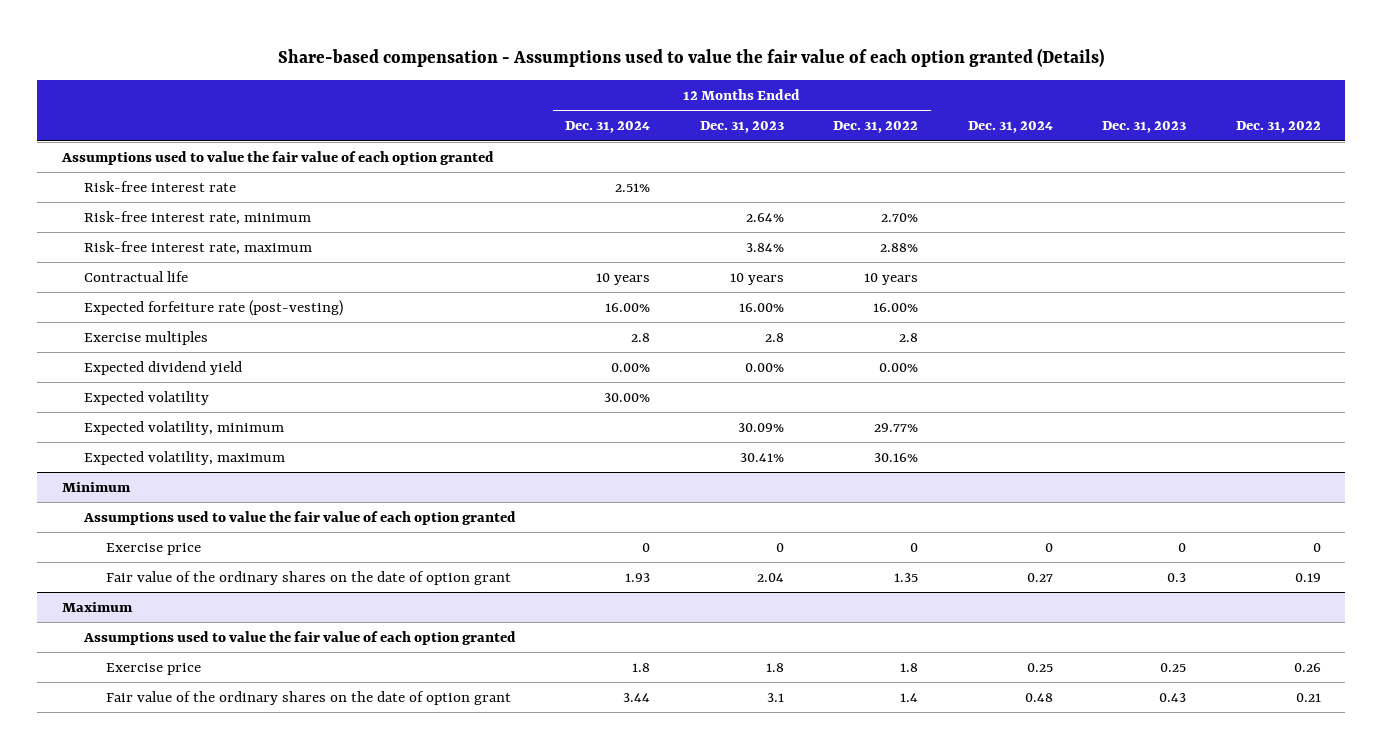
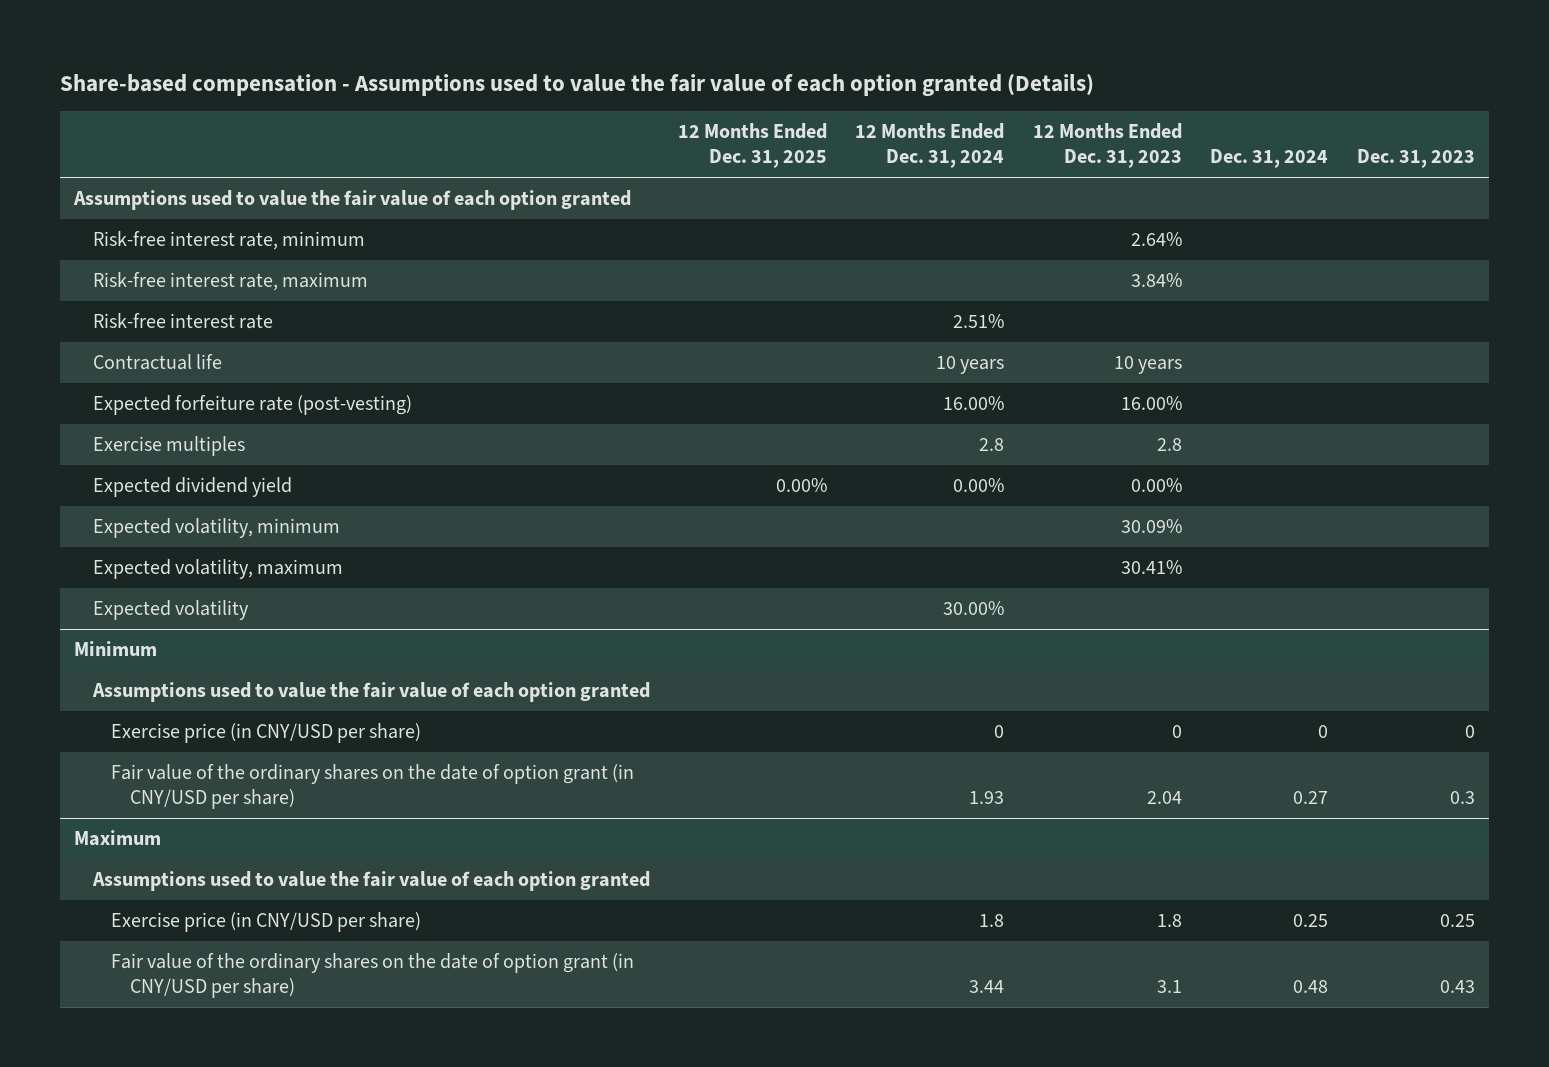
[833,121,919,134] Dec. 31, 2022 -> none
[1235,121,1321,134] Dec. 31, 2022 -> none
none -> [678,122,828,169] 12 Months Ended Dec. 31, 2025
[83,180,236,192] Risk-free interest rate -> [92,313,273,330] Risk-free interest rate
[83,390,209,405] Expected volatility -> [92,600,249,621] Expected volatility
[105,542,201,555] Exercise price -> [111,723,422,744] Exercise price (in CNY/USD per share)
[105,570,511,585] Fair value of the ordinary shares on the date of option grant -> [111,764,635,810] Fair value of the ordinary shares on the date of option grant (in CNY/USD per share)
[105,662,201,675] Exercise price -> [111,912,422,933] Exercise price (in CNY/USD per share)
[105,690,511,705] Fair value of the ordinary shares on the date of option grant -> [111,953,635,999] Fair value of the ordinary shares on the date of option grant (in CNY/USD per share)

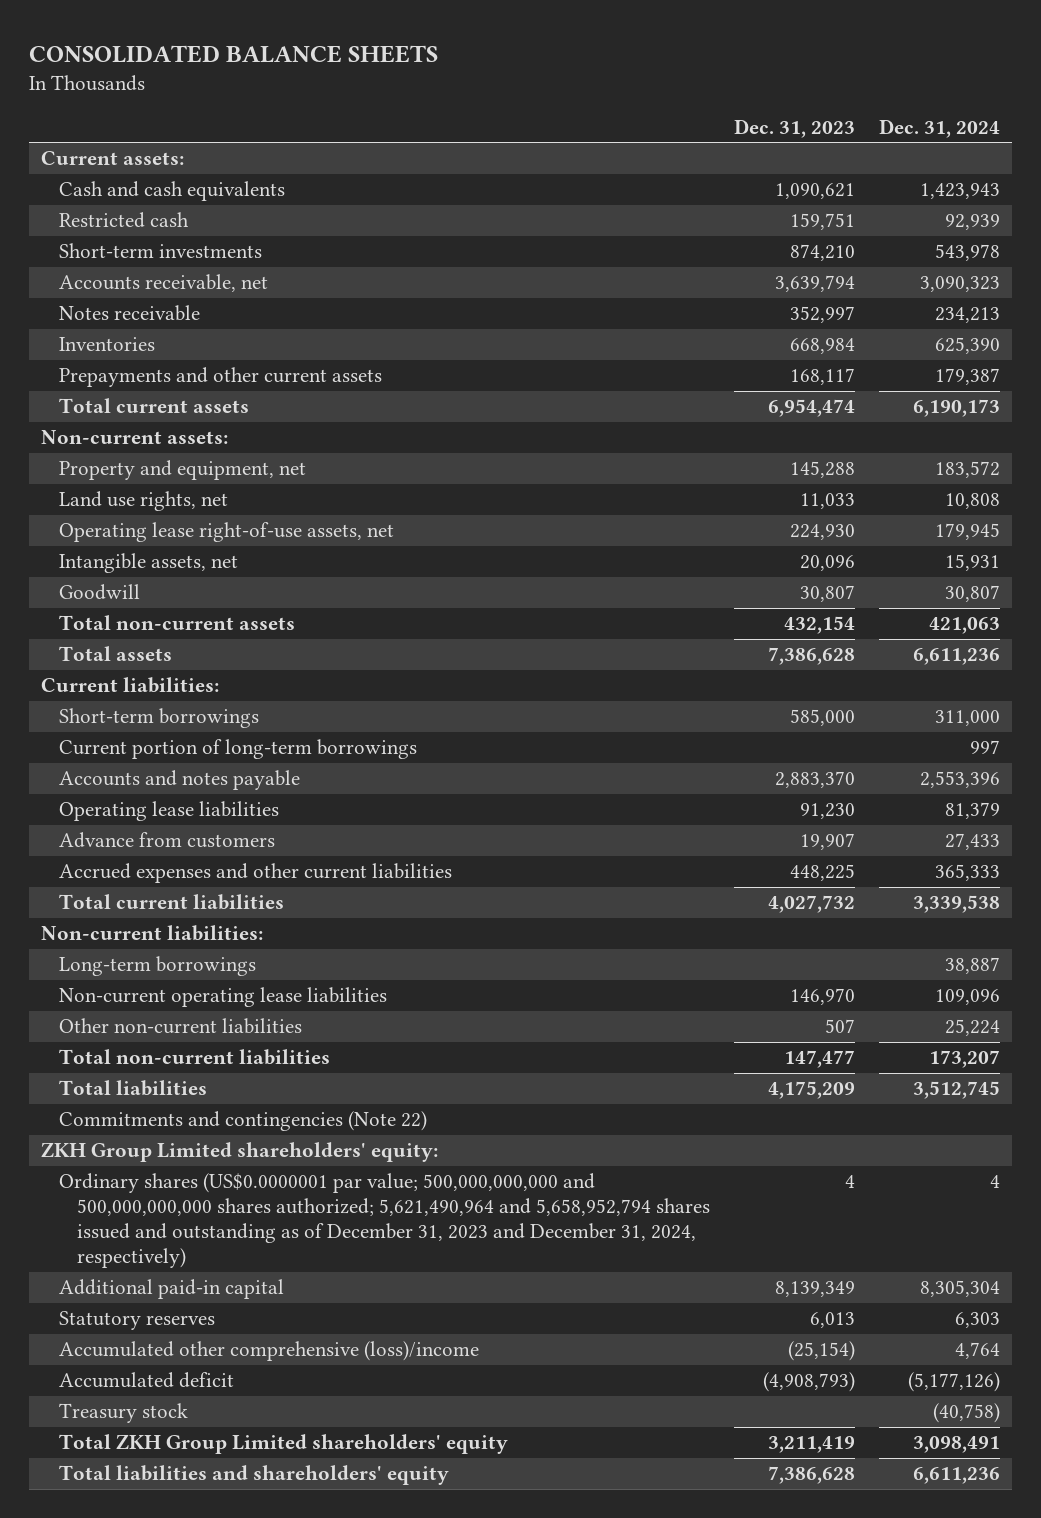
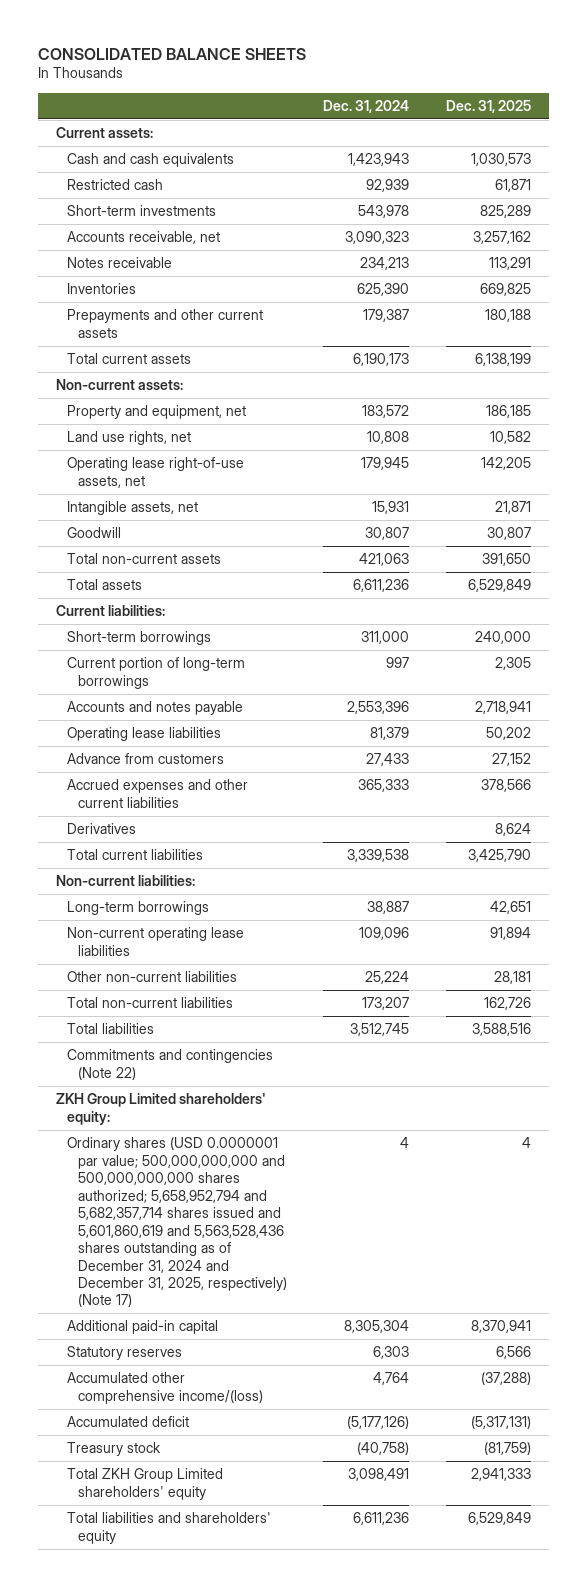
[733,118,855,138] Dec. 31, 2023 -> none
none -> [445,99,531,113] Dec. 31, 2025
none -> [66,823,136,835] Derivatives
[58,1173,710,1269] Ordinary shares (US$0.0000001 par value; 500,000,000,000 and 500,000,000,000 shares authorized; 5,621,490,964 and 5,658,952,794 shares issued and outstanding as of December 31, 2023 and December 31, 2024, respectively) -> [66,1137,287,1308] Ordinary shares (USD 0.0000001 par value; 500,000,000,000 and 500,000,000,000 shares authorized; 5,658,952,794 and 5,682,357,714 shares issued and 5,601,860,619 and 5,563,528,436 shares outstanding as of December 31, 2024 and December 31, 2025, respectively) (Note 17)
[58,1341,479,1362] Accumulated other comprehensive (loss)/income -> [66,1372,263,1404] Accumulated other comprehensive income/(loss)

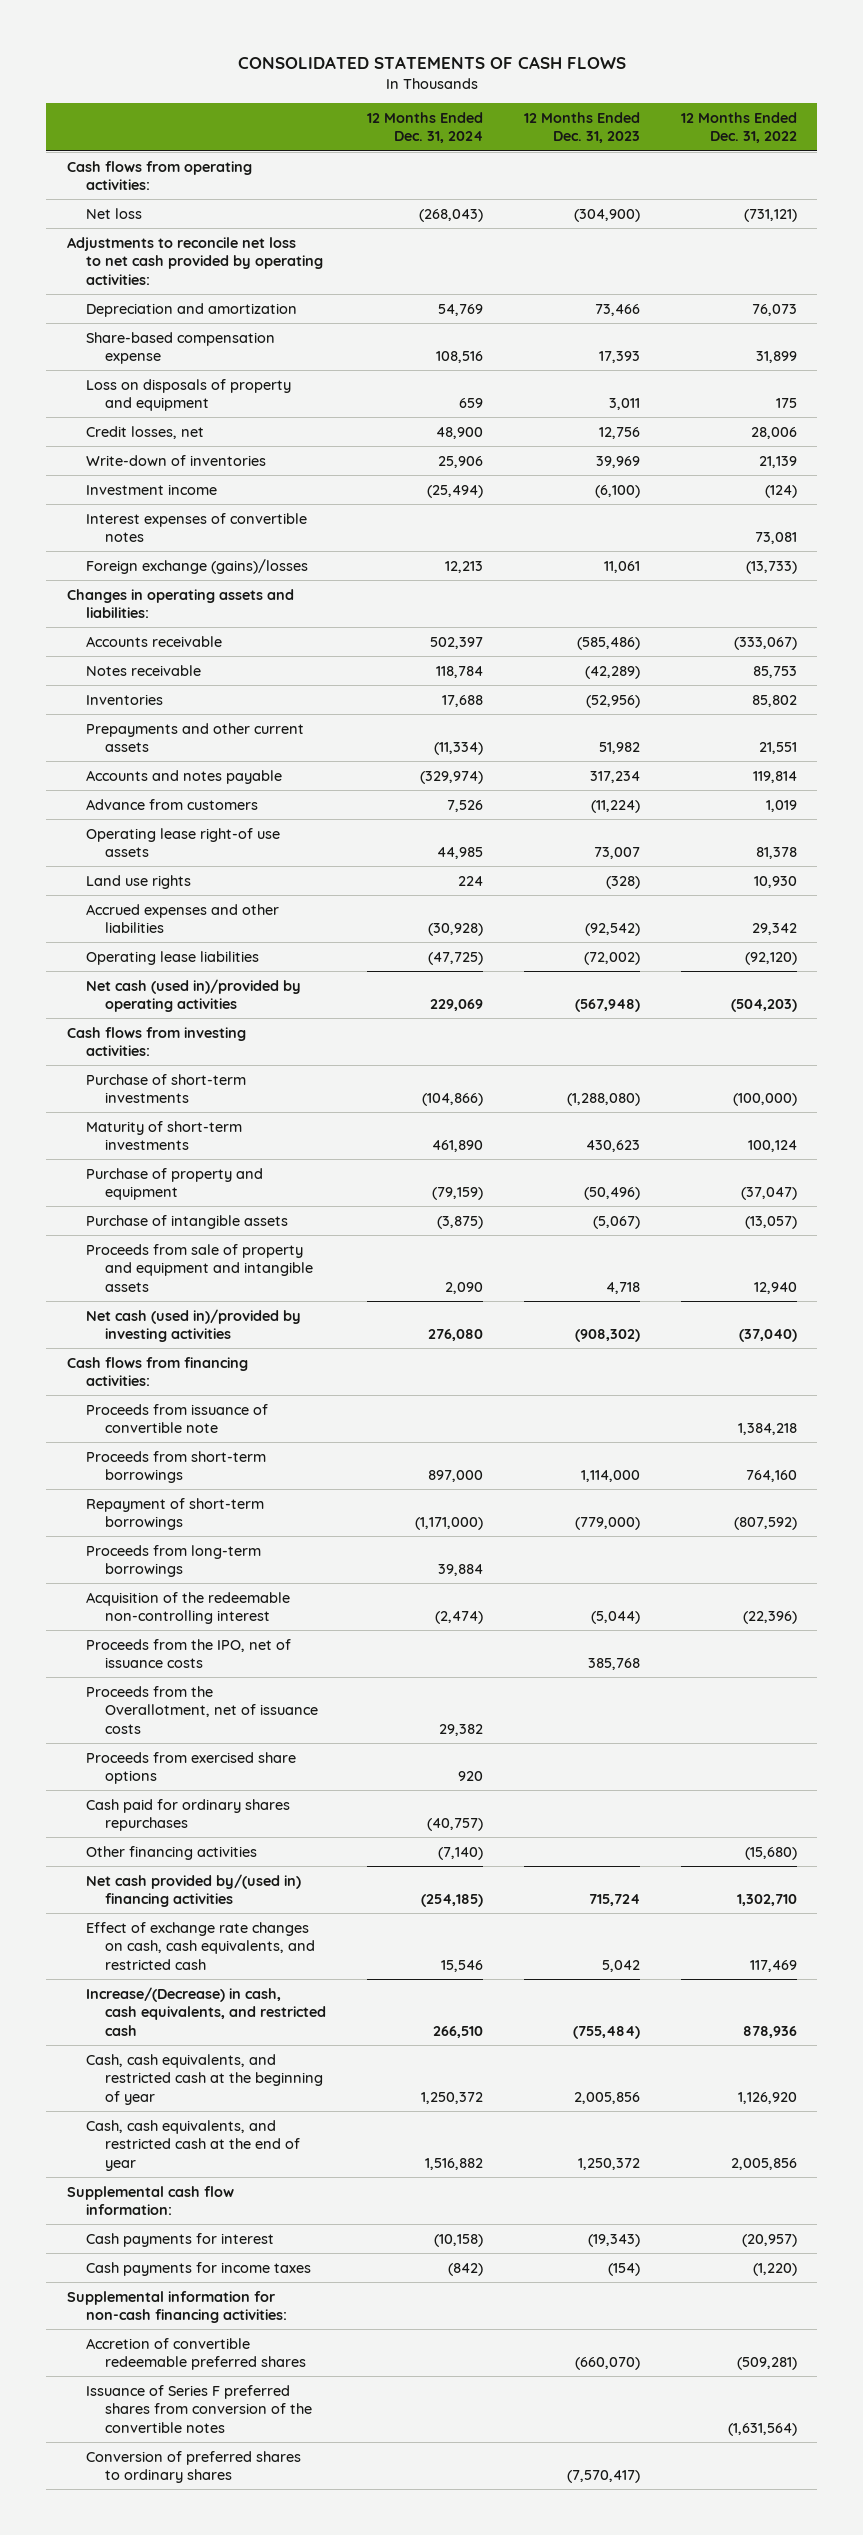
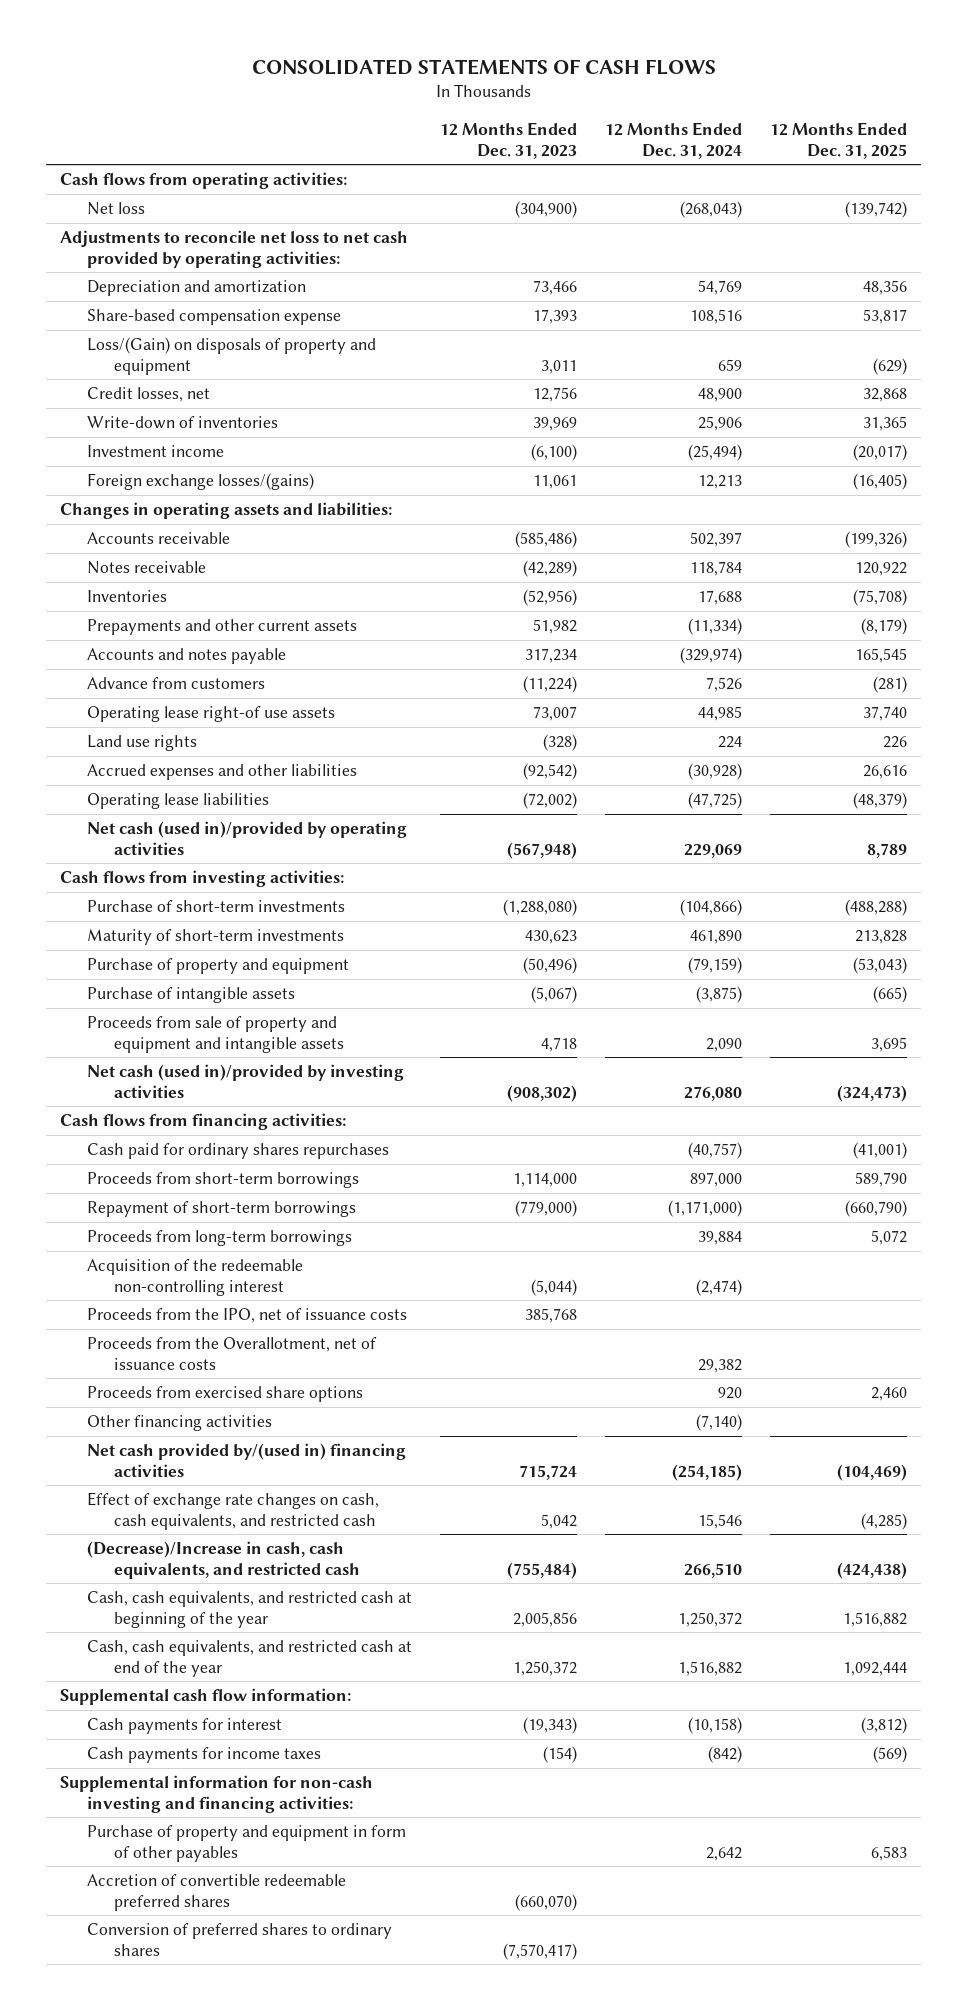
[680,111,797,144] 12 Months Ended Dec. 31, 2022 -> none
none -> [770,122,908,159] 12 Months Ended Dec. 31, 2025
[85,378,291,412] Loss on disposals of property and equipment -> [87,337,377,375] Loss/(Gain) on disposals of property and equipment
[85,512,307,543] Interest expenses of convertible notes -> none
[85,558,308,574] Foreign exchange (gains)/losses -> [87,473,315,491] Foreign exchange losses/(gains)
[85,1403,268,1434] Proceeds from issuance of convertible note -> none
[85,1798,290,1832] Cash paid for ordinary shares repurchases -> [87,1143,390,1160] Cash paid for ordinary shares repurchases
[85,1986,326,2036] Increase/(Decrease) in cash, cash equivalents, and restricted cash -> [87,1541,361,1579] (Decrease)/Increase in cash, cash equivalents, and restricted cash
[85,2053,323,2105] Cash, cash equivalents, and restricted cash at the beginning of year -> [87,1591,413,1628] Cash, cash equivalents, and restricted cash at beginning of the year
[85,2119,300,2171] Cash, cash equivalents, and restricted cash at the end of year -> [87,1640,413,1677] Cash, cash equivalents, and restricted cash at end of the year
[66,2290,287,2324] Supplemental information for non-cash financing activities: -> [60,1775,374,1813] Supplemental information for non-cash investing and financing activities:
none -> [87,1825,407,1862] Purchase of property and equipment in form of other payables
[85,2384,312,2433] Issuance of Series F preferred shares from conversion of the convertible notes -> none

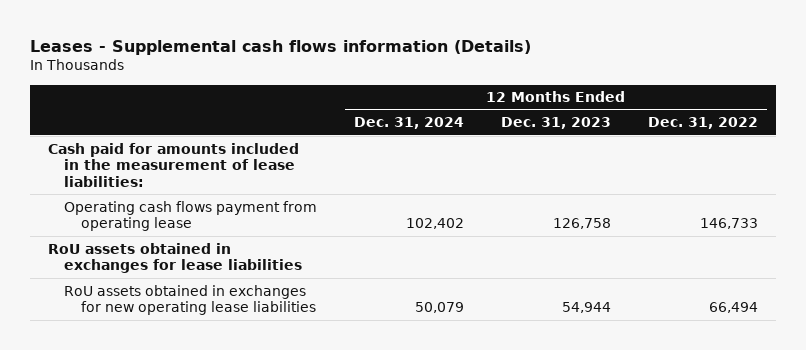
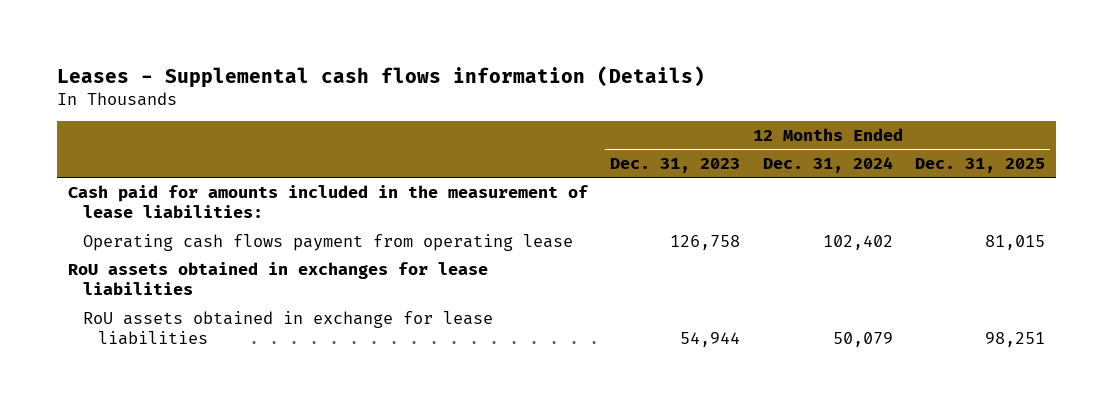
[647,117,758,130] Dec. 31, 2022 -> none
none -> [914,158,1045,174] Dec. 31, 2025
[64,284,316,316] RoU assets obtained in exchanges for new operating lease liabilities -> [83,310,494,346] RoU assets obtained in exchange for lease liabilities

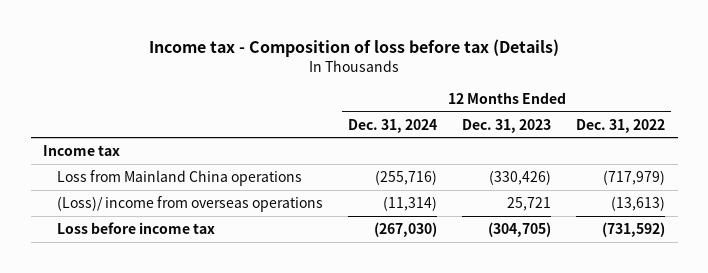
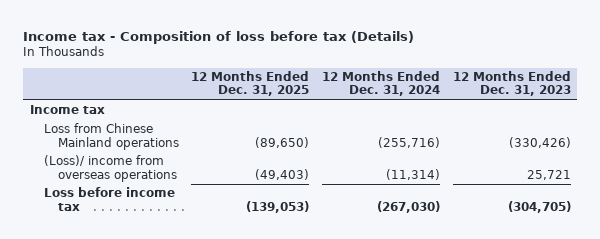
[576,118,666,133] Dec. 31, 2022 -> none
none -> [191,71,310,97] 12 Months Ended Dec. 31, 2025
[56,170,302,187] Loss from Mainland China operations -> [43,123,179,150] Loss from Chinese Mainland operations

